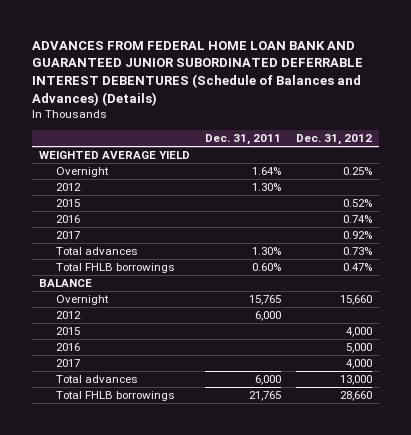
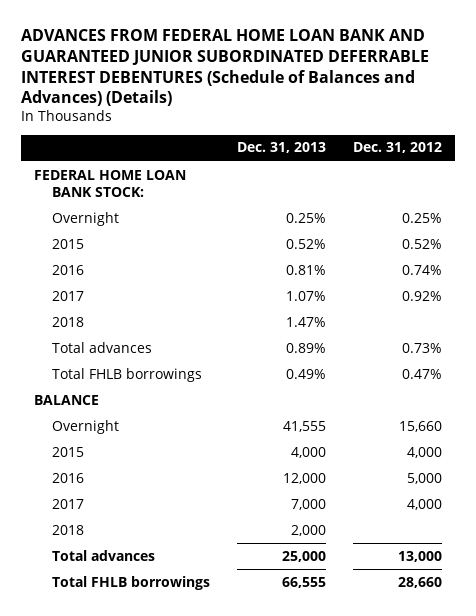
[205,133,282,145] Dec. 31, 2011 -> none
none -> [237,142,327,154] Dec. 31, 2013
[39,151,191,160] WEIGHTED AVERAGE YIELD -> [33,169,186,197] FEDERAL HOME LOAN BANK STOCK:
[55,183,81,192] 2012 -> none
none -> [52,316,85,327] 2018
[55,311,81,320] 2012 -> none
none -> [52,524,85,535] 2018

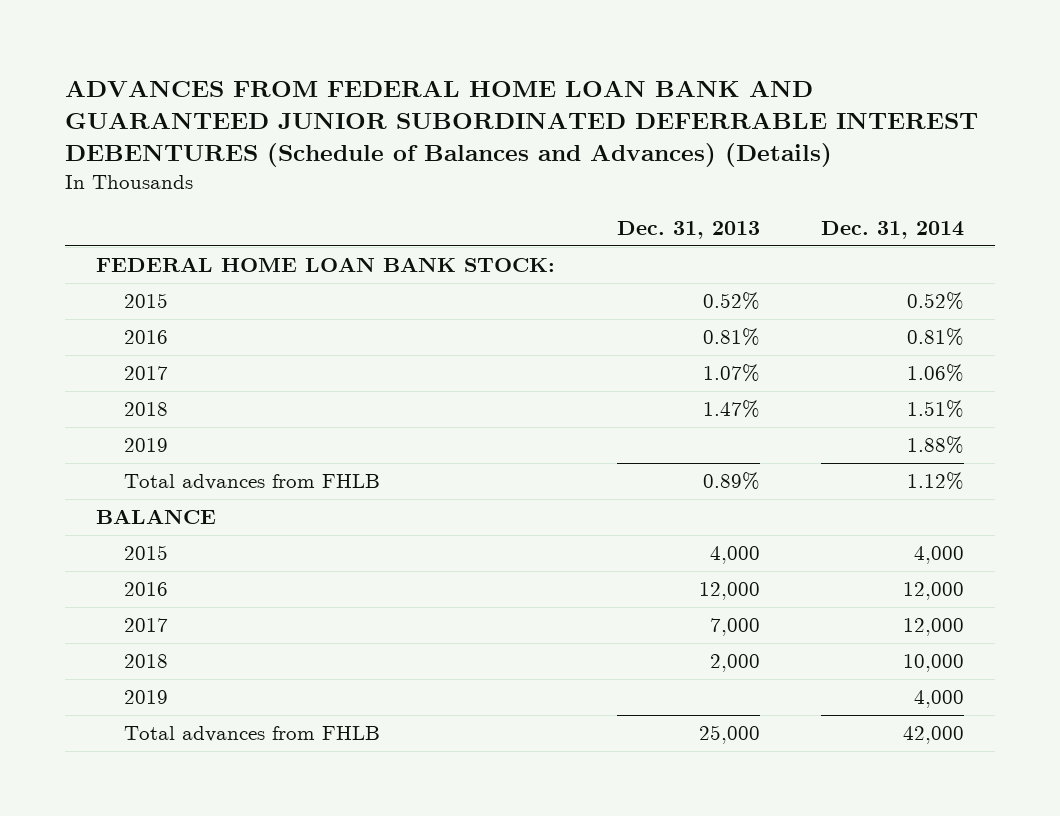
[352,142,442,154] Dec. 31, 2012 -> none
none -> [821,221,965,240] Dec. 31, 2014
[52,211,120,226] Overnight -> none
[52,367,203,382] Total FHLB borrowings -> none
none -> [123,438,168,453] 2019
[52,341,153,353] Total advances -> [123,474,380,491] Total advances from FHLB
[52,419,120,434] Overnight -> none
[52,575,211,590] Total FHLB borrowings -> none
none -> [123,690,168,705] 2019
[52,549,156,561] Total advances -> [123,726,380,743] Total advances from FHLB

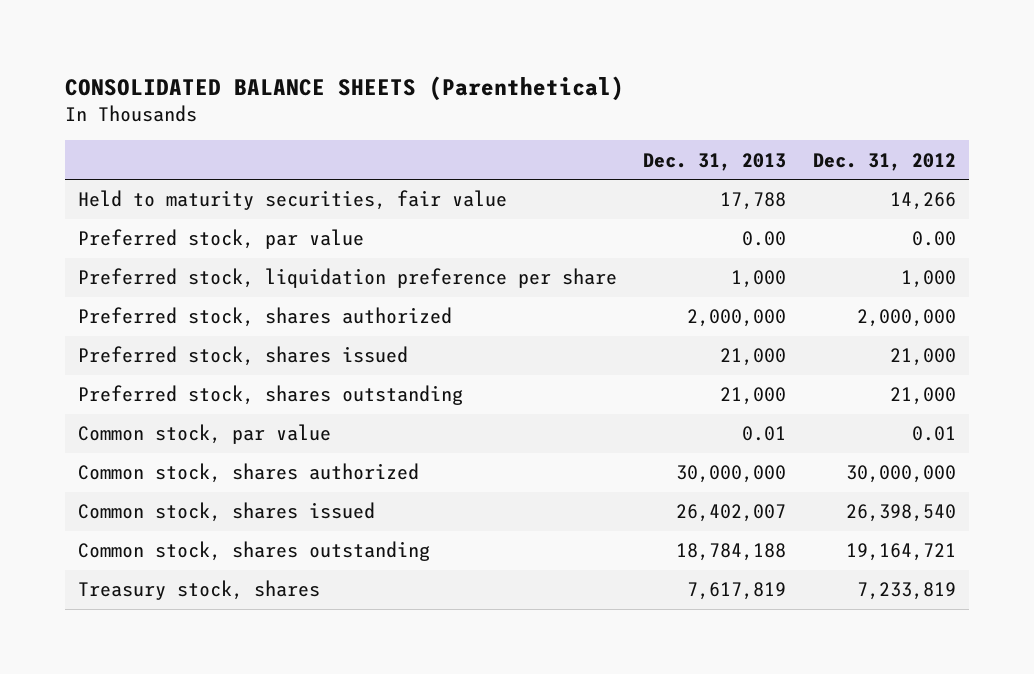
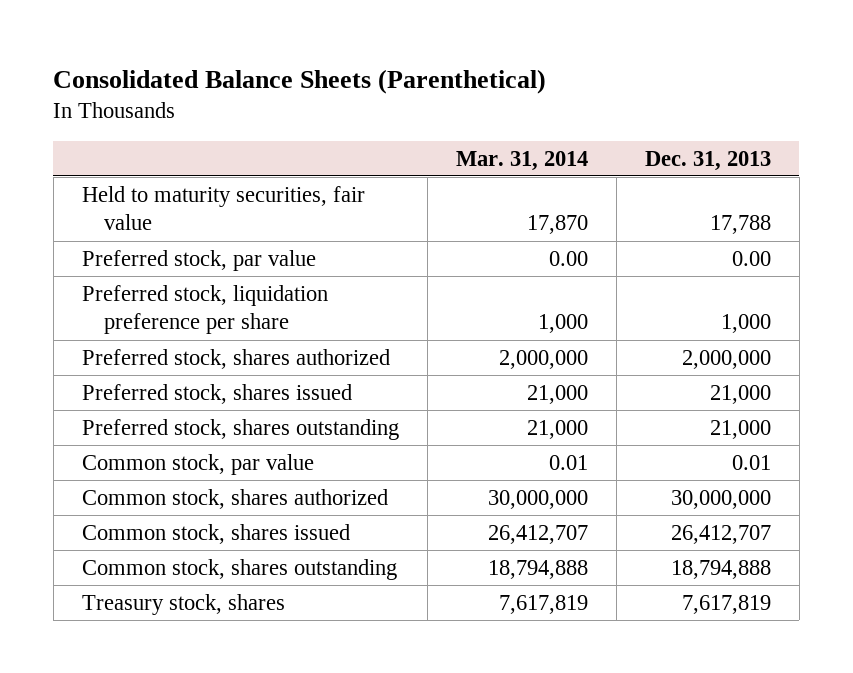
[64,75,624,101] CONSOLIDATED BALANCE SHEETS (Parenthetical) -> [53,69,547,95] Consolidated Balance Sheets (Parenthetical)
[813,152,957,171] Dec. 31, 2012 -> none
none -> [455,150,588,171] Mar. 31, 2014
[676,504,787,523] 26,402,007 -> [670,524,771,544] 26,412,707
[676,543,787,562] 18,784,188 -> [670,559,771,579] 18,794,888

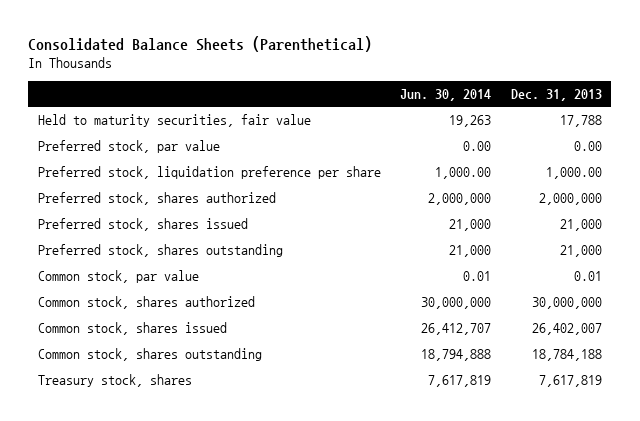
[455,150,588,171] Mar. 31, 2014 -> none
none -> [400,88,492,101] Jun. 30, 2014
[720,314,771,334] 1,000 -> [545,167,602,180] 1,000.00
[670,524,771,544] 26,412,707 -> [531,323,602,336] 26,402,007
[670,559,771,579] 18,794,888 -> [531,349,602,362] 18,784,188

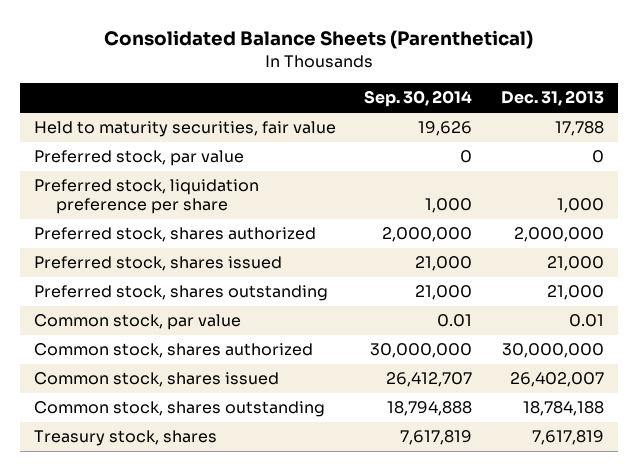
[400,88,492,101] Jun. 30, 2014 -> none
none -> [364,90,473,108] Sep. 30, 2014
[573,141,602,152] 0.00 -> [591,150,604,164] 0
[545,167,602,180] 1,000.00 -> [556,197,604,213] 1,000

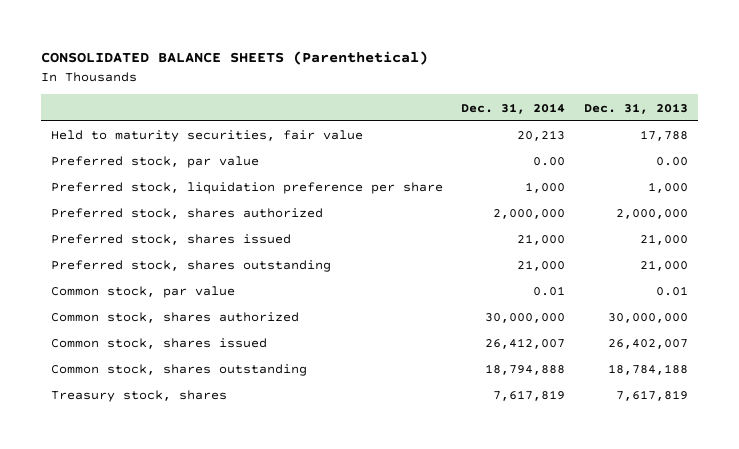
[103,30,533,50] Consolidated Balance Sheets (Parenthetical) -> [41,51,429,66] CONSOLIDATED BALANCE SHEETS (Parenthetical)
[364,90,473,108] Sep. 30, 2014 -> none
none -> [461,102,566,114] Dec. 31, 2014
[591,150,604,164] 0 -> [656,157,689,167] 0.00

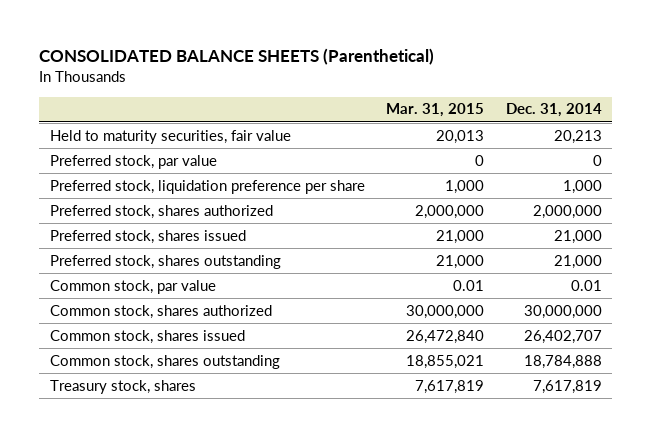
[584,102,689,114] Dec. 31, 2013 -> none
none -> [386,103,485,118] Mar. 31, 2015
[533,157,566,167] 0.00 -> [592,154,602,166] 0
[485,338,566,350] 26,412,007 -> [523,329,602,344] 26,402,707
[485,364,566,376] 18,794,888 -> [523,354,602,369] 18,784,888

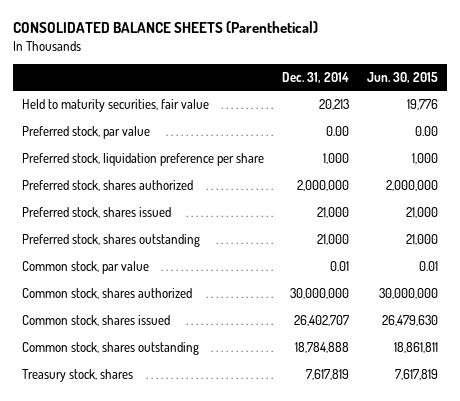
[386,103,485,118] Mar. 31, 2015 -> none
none -> [367,71,439,83] Jun. 30, 2015
[592,154,602,166] 0 -> [325,126,349,137] 0.00

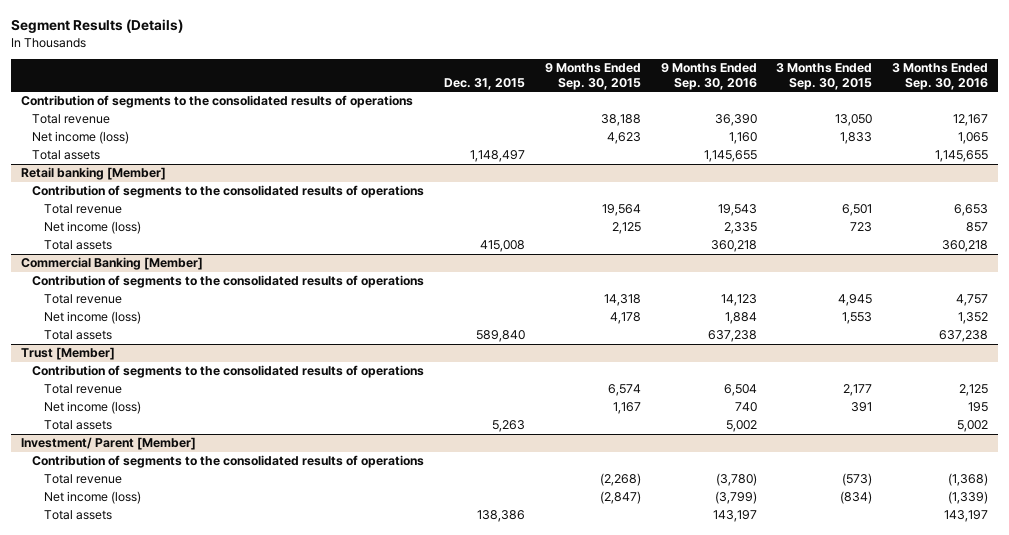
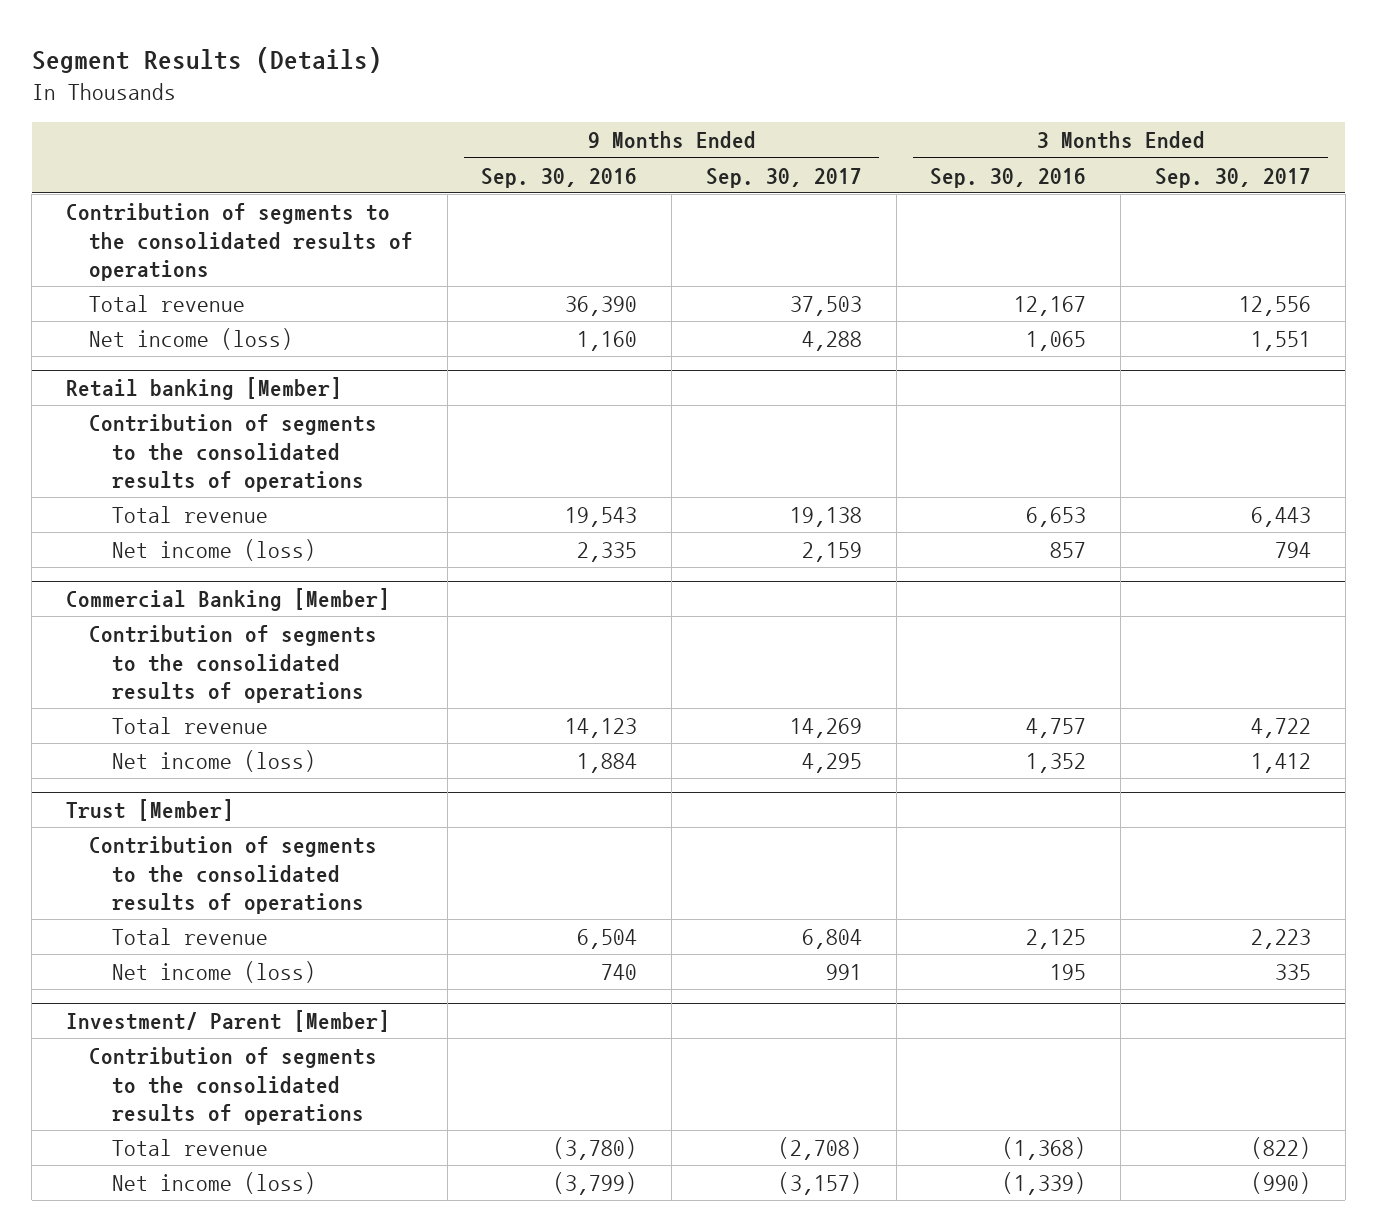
[444,77,526,90] Dec. 31, 2015 -> none
[544,63,641,90] 9 Months Ended Sep. 30, 2015 -> none
[776,63,873,90] 3 Months Ended Sep. 30, 2015 -> none
none -> [705,167,862,188] Sep. 30, 2017
none -> [1155,167,1312,188] Sep. 30, 2017
[32,150,101,161] Total assets -> none
[44,240,113,251] Total assets -> none
[44,330,113,341] Total assets -> none
[44,420,113,431] Total assets -> none
[44,510,113,521] Total assets -> none

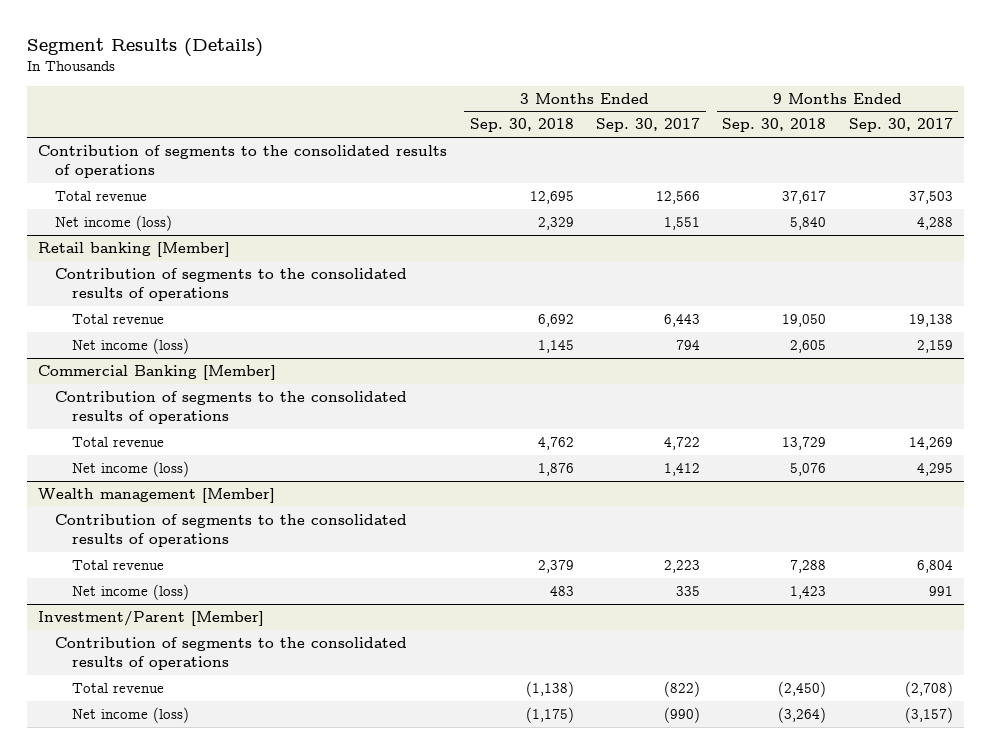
[481,167,638,188] Sep. 30, 2016 -> none
[930,167,1087,188] Sep. 30, 2016 -> none
none -> [469,118,574,133] Sep. 30, 2018
none -> [722,118,827,133] Sep. 30, 2018
[1239,296,1312,317] 12,556 -> [656,190,701,204] 12,566
[65,799,234,822] Trust [Member] -> none
none -> [38,487,276,503] Wealth management [Member]
[65,1010,390,1033] Investment/ Parent [Member] -> [38,610,265,626] Investment/Parent [Member]

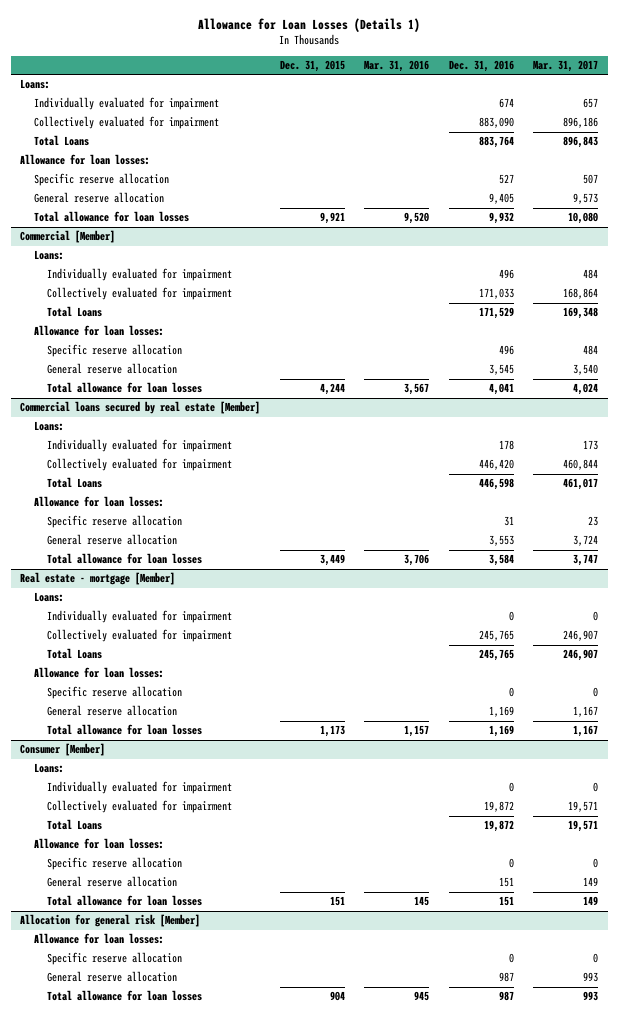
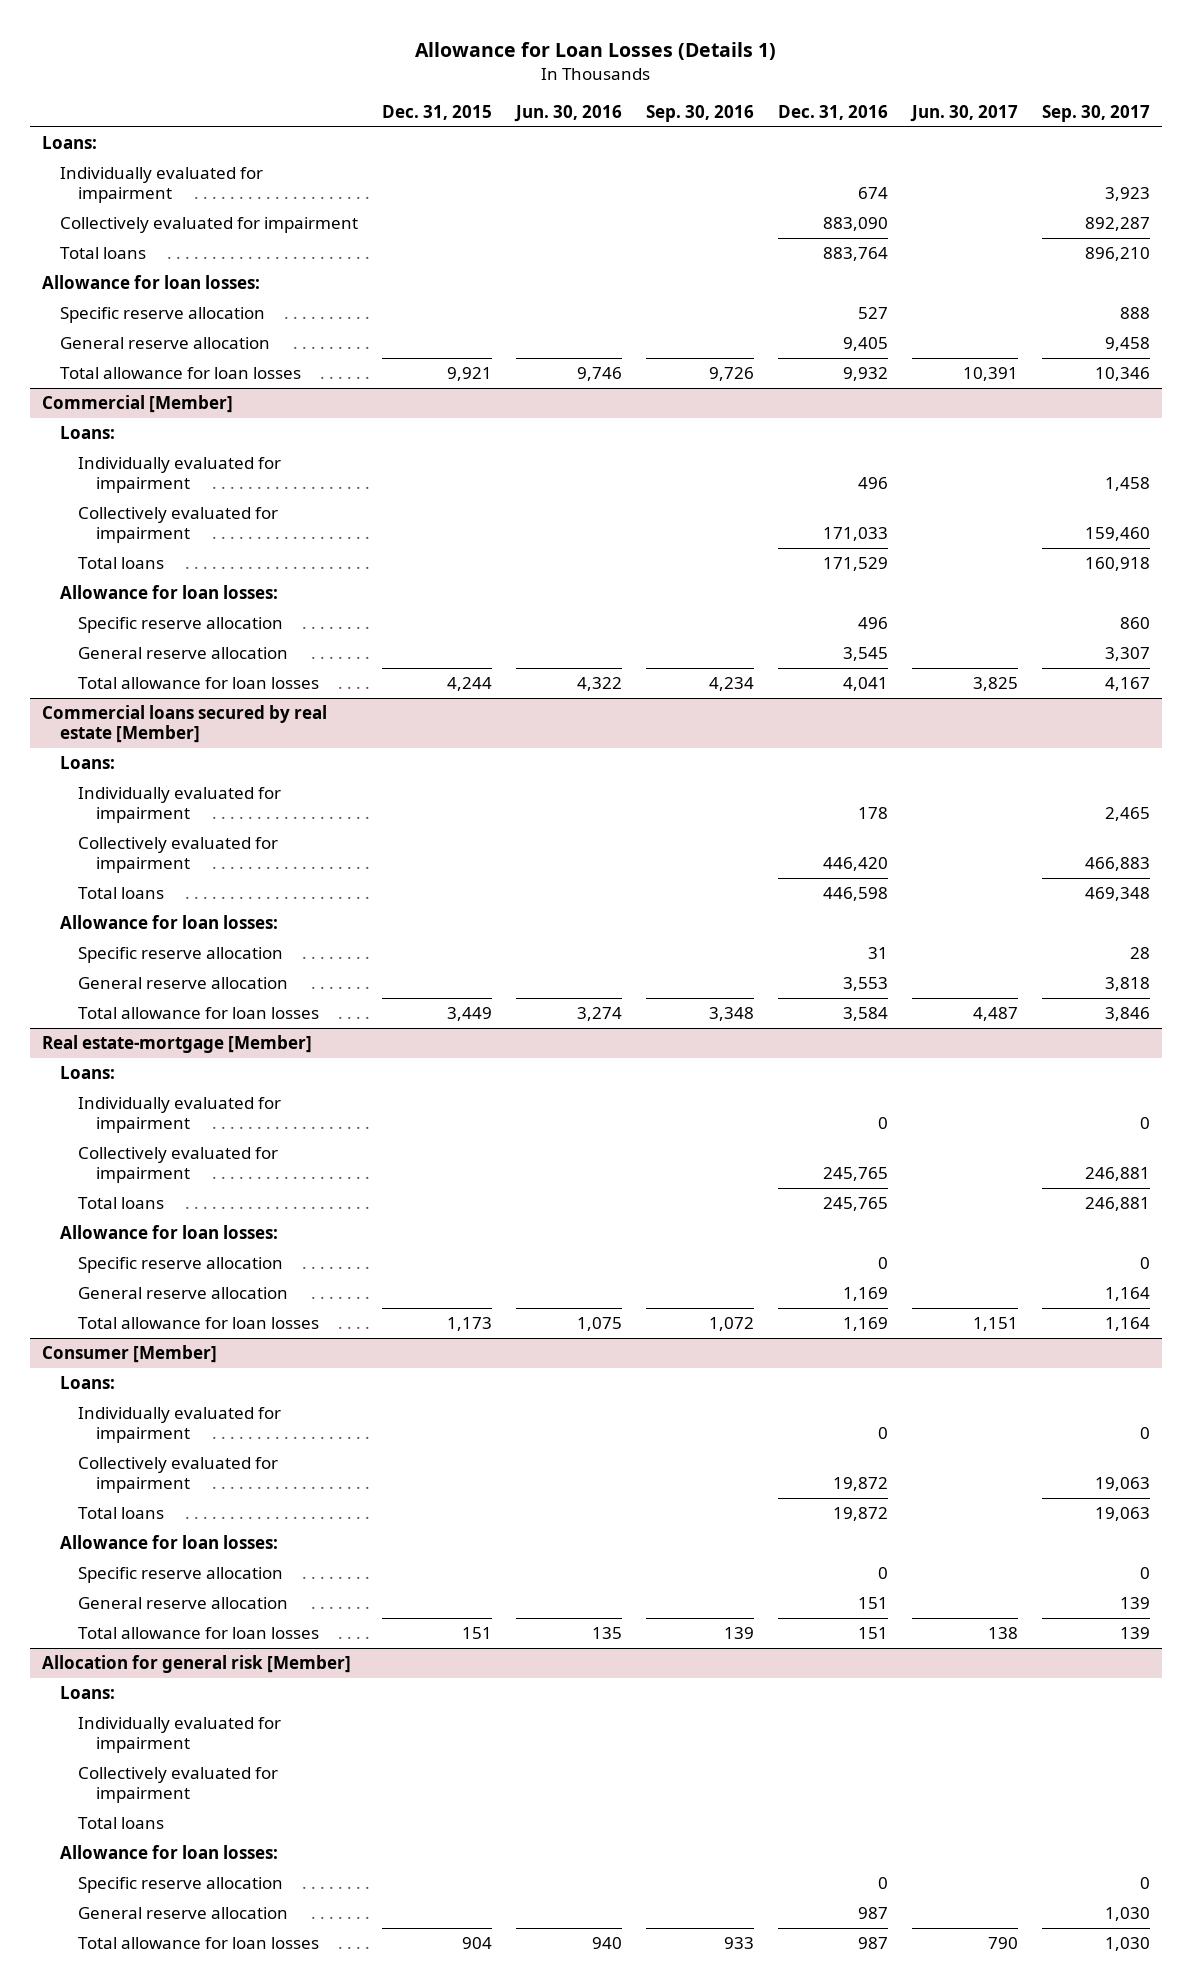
[364,59,430,72] Mar. 31, 2016 -> none
[533,59,599,72] Mar. 31, 2017 -> none
none -> [514,104,623,122] Jun. 30, 2016
none -> [646,104,755,122] Sep. 30, 2016
none -> [910,104,1019,122] Jun. 30, 2017
none -> [1042,104,1151,122] Sep. 30, 2017
[33,135,89,147] Total Loans -> [60,247,147,260] Total loans
[47,306,103,318] Total Loans -> [77,557,164,570] Total loans
[47,477,103,489] Total Loans -> [77,887,164,900] Total loans
[20,572,176,586] Real estate - mortgage [Member] -> [42,1035,313,1054] Real estate-mortgage [Member]
[47,648,103,660] Total Loans -> [77,1197,164,1210] Total loans
[47,819,103,831] Total Loans -> [77,1507,164,1520] Total loans
none -> [60,1686,116,1700] Loans:
none -> [77,1717,281,1754] Individually evaluated for impairment
none -> [77,1767,278,1804] Collectively evaluated for impairment
none -> [77,1817,164,1830] Total loans

